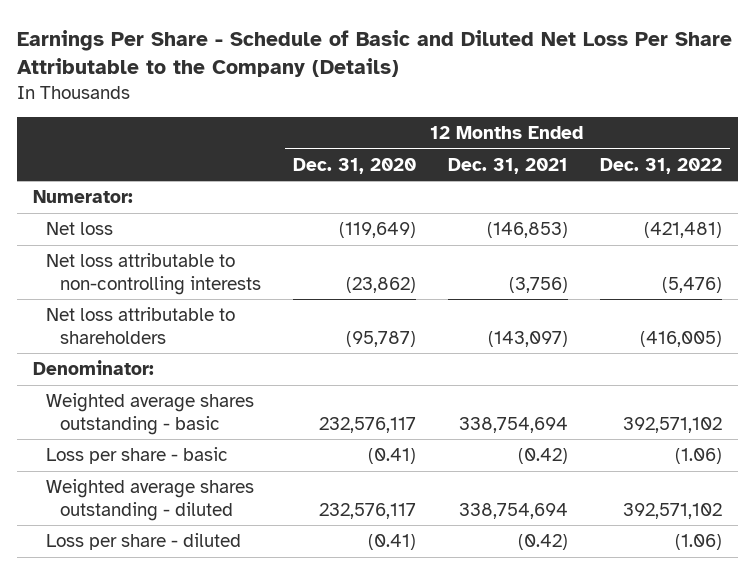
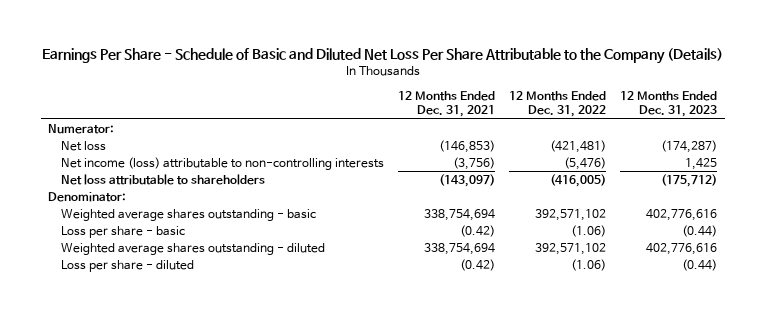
[292,157,416,174] Dec. 31, 2020 -> none
none -> [620,90,718,118] 12 Months Ended Dec. 31, 2023
[46,253,261,295] Net loss attributable to non-controlling interests -> [61,156,385,170] Net income (loss) attributable to non-controlling interests

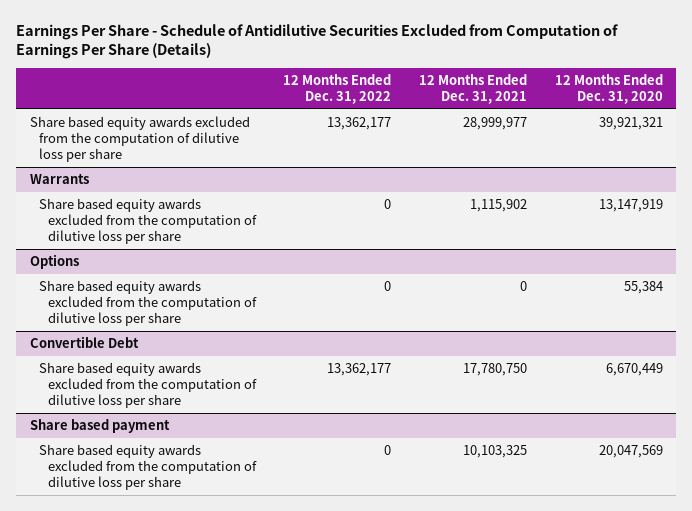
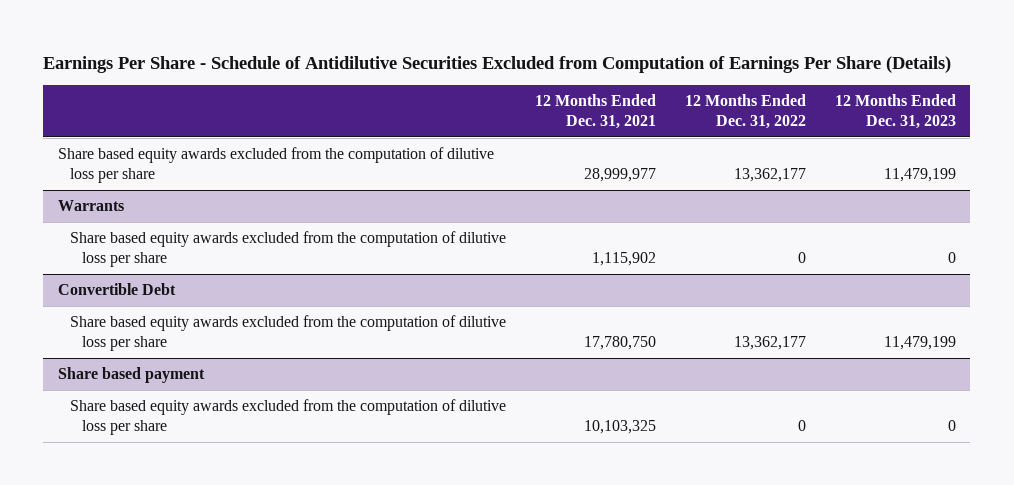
[554,74,663,105] 12 Months Ended Dec. 31, 2020 -> none
none -> [834,94,956,130] 12 Months Ended Dec. 31, 2023
[29,254,79,270] Options -> none
[38,280,257,326] Share based equity awards excluded from the computation of dilutive loss per share -> none

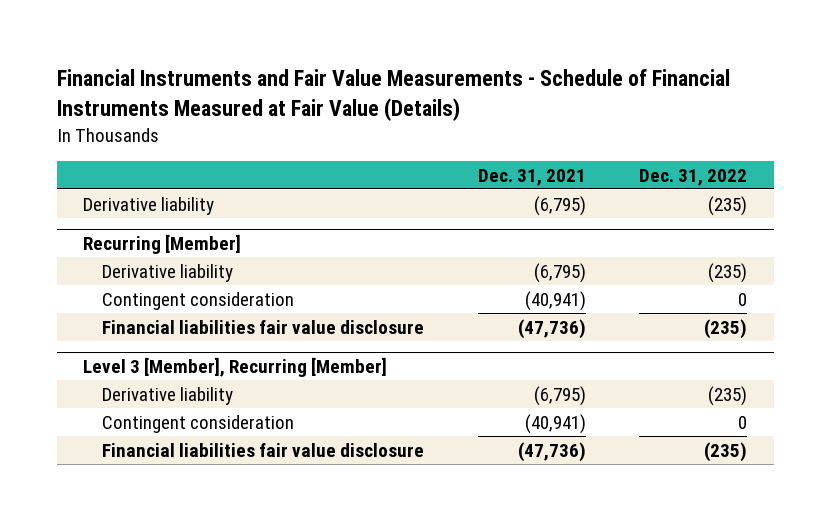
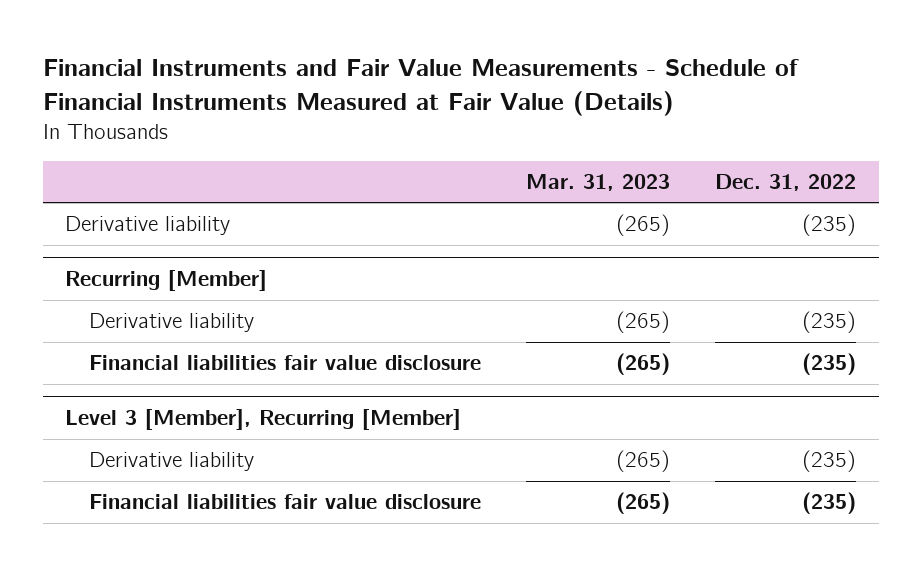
[477,168,586,186] Dec. 31, 2021 -> none
none -> [526,173,671,191] Mar. 31, 2023
[101,291,294,310] Contingent consideration -> none
[101,414,294,433] Contingent consideration -> none

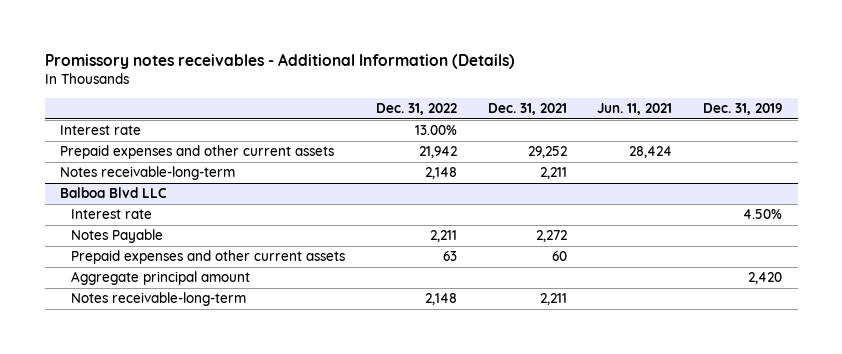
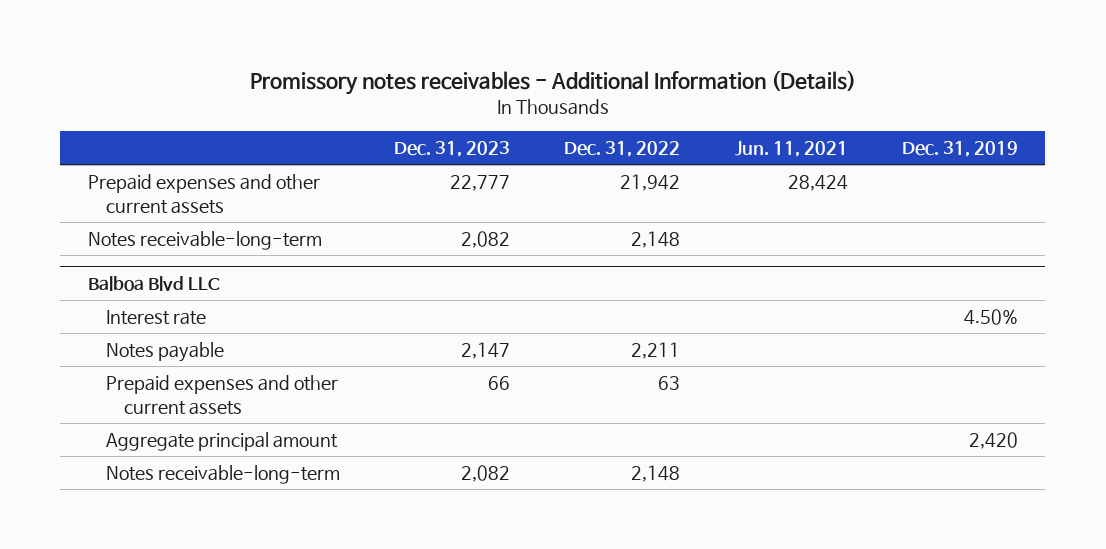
[487,103,567,116] Dec. 31, 2021 -> none
none -> [394,141,511,158] Dec. 31, 2023
[60,125,142,136] Interest rate -> none
[70,229,163,244] Notes Payable -> [105,342,224,363] Notes payable

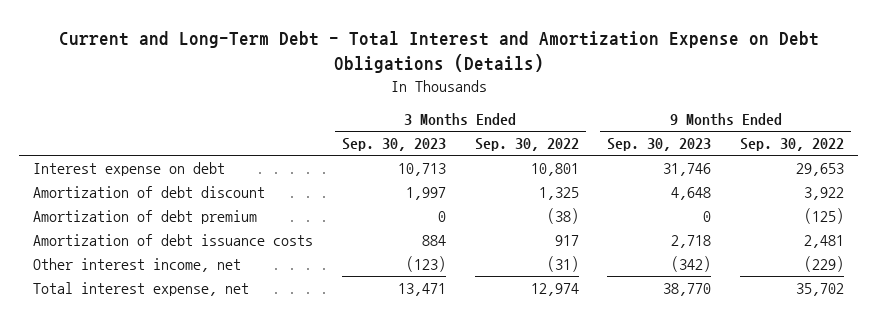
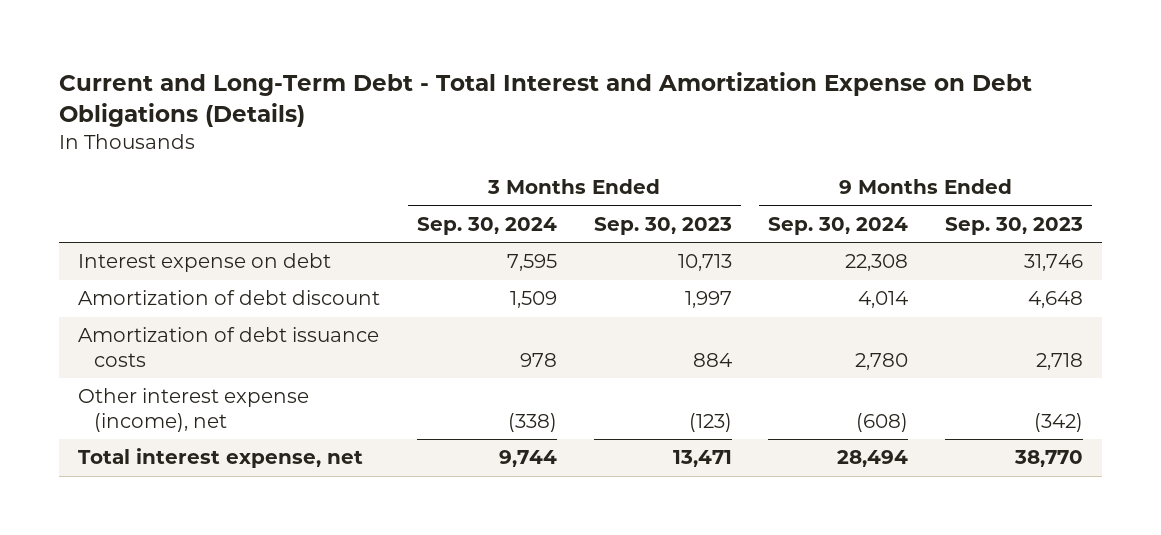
[474,138,579,152] Sep. 30, 2022 -> none
[739,138,844,152] Sep. 30, 2022 -> none
none -> [416,216,557,235] Sep. 30, 2024
none -> [768,216,909,235] Sep. 30, 2024
[33,210,258,225] Amortization of debt premium -> none
[33,258,242,273] Other interest income, net -> [77,388,309,433] Other interest expense (income), net

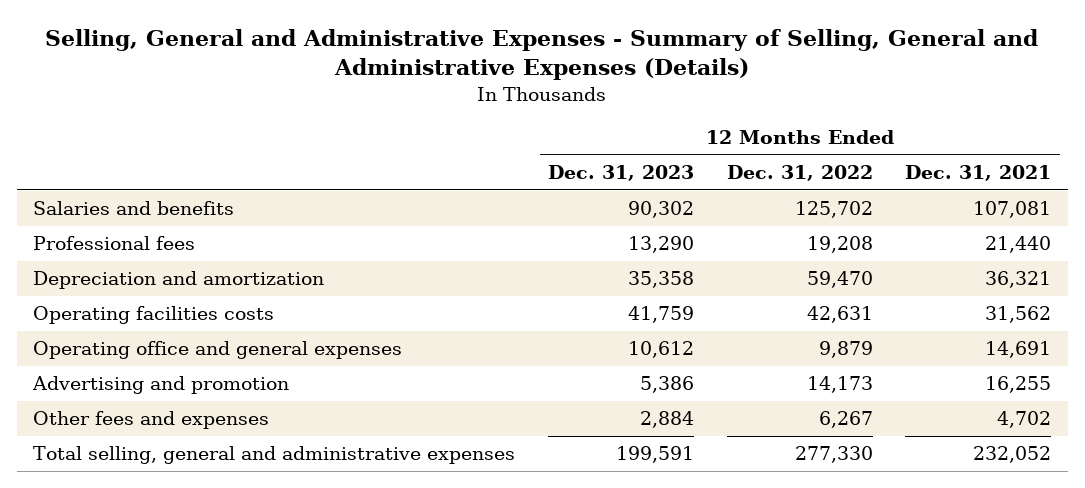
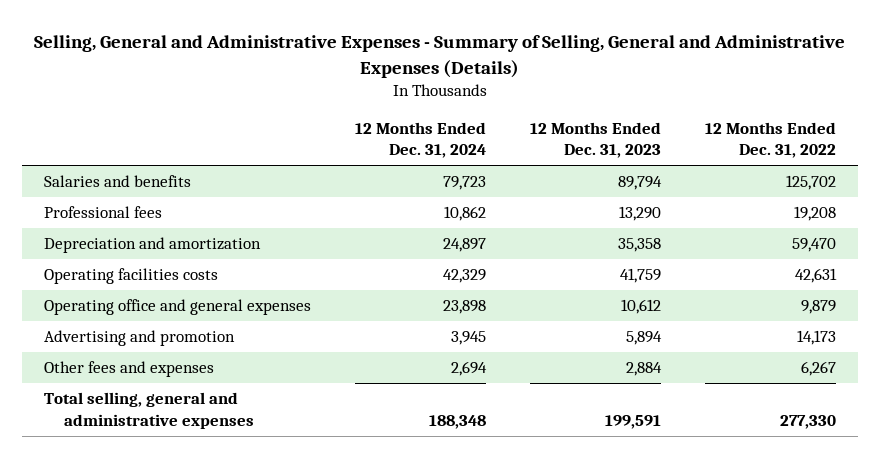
[905,165,1052,182] Dec. 31, 2021 -> none
none -> [355,121,487,159] 12 Months Ended Dec. 31, 2024
[628,201,695,219] 90,302 -> [618,176,663,191] 89,794
[640,376,695,394] 5,386 -> [626,331,663,346] 5,894

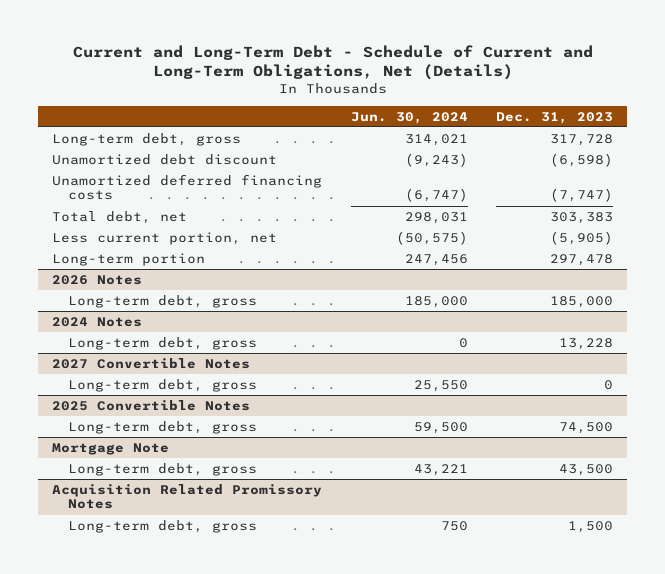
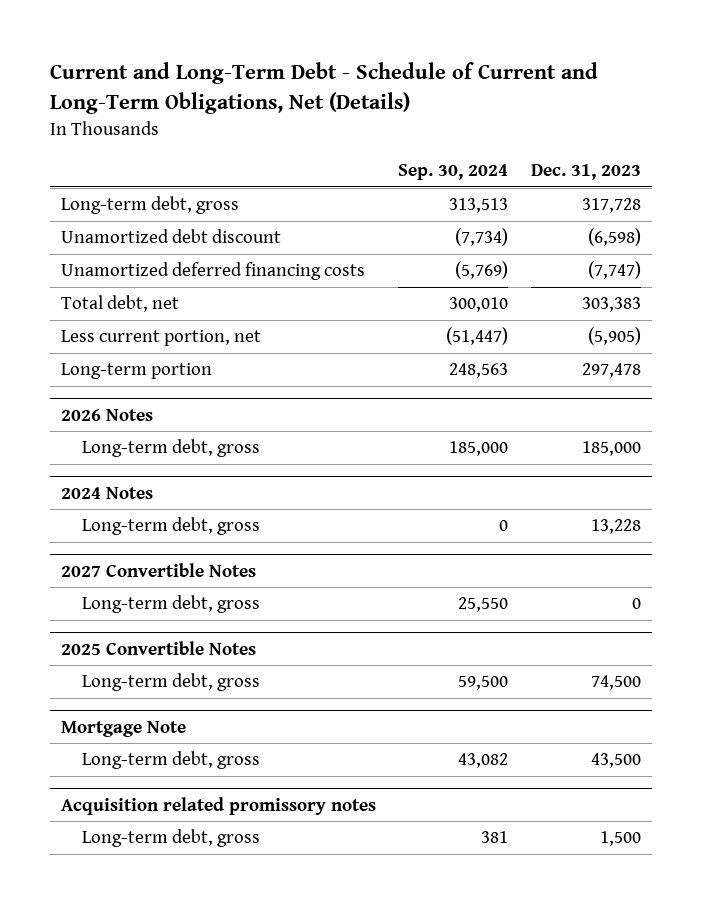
[350,111,468,124] Jun. 30, 2024 -> none
none -> [398,164,509,181] Sep. 30, 2024
[52,483,323,510] Acquisition Related Promissory Notes -> [60,796,376,815] Acquisition related promissory notes

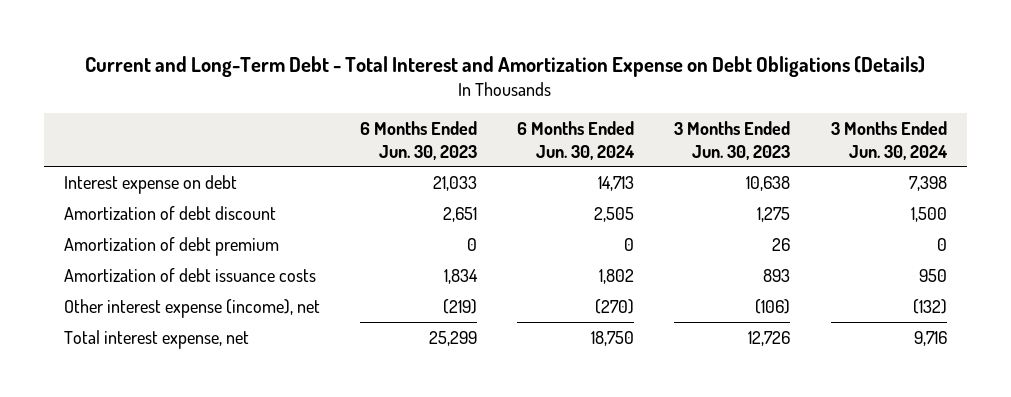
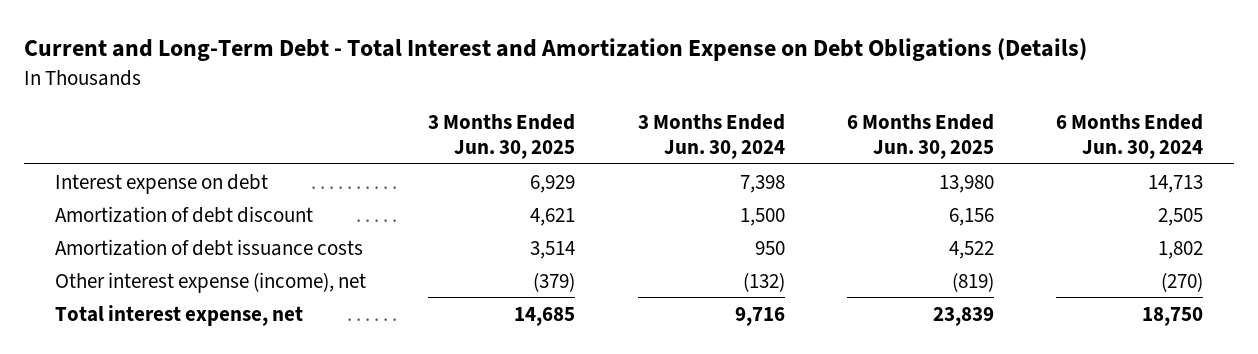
[360,121,478,160] 6 Months Ended Jun. 30, 2023 -> none
[674,121,791,160] 3 Months Ended Jun. 30, 2023 -> none
none -> [428,114,576,160] 3 Months Ended Jun. 30, 2025
none -> [846,114,994,160] 6 Months Ended Jun. 30, 2025
[64,236,280,256] Amortization of debt premium -> none

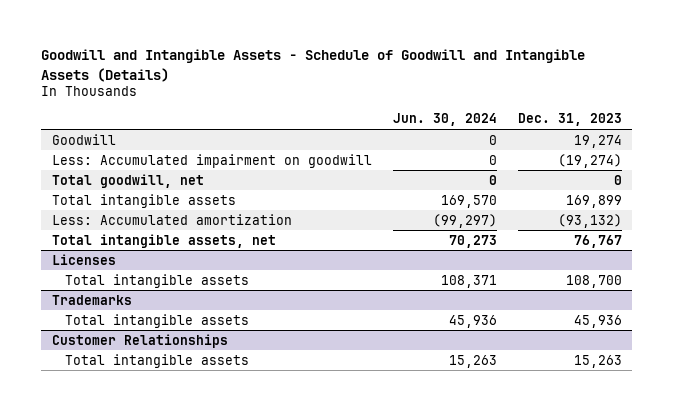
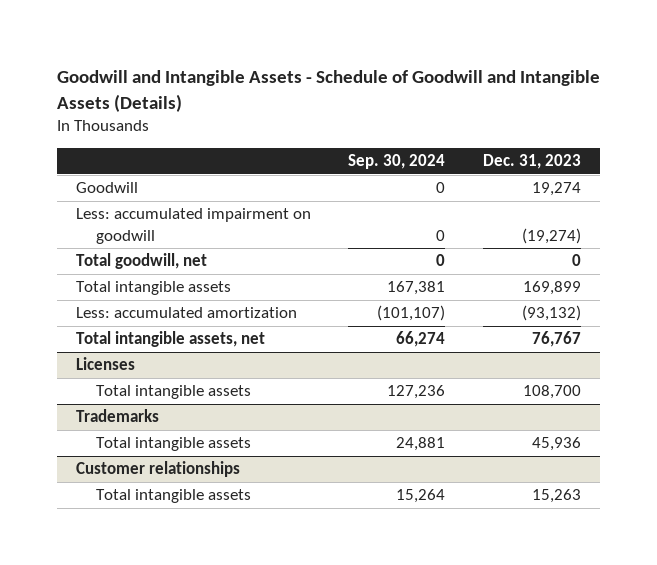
[392,113,497,127] Jun. 30, 2024 -> none
none -> [348,154,446,170] Sep. 30, 2024
[51,153,372,168] Less: Accumulated impairment on goodwill -> [75,208,311,244] Less: accumulated impairment on goodwill
[51,213,292,225] Less: Accumulated amortization -> [75,307,297,319] Less: accumulated amortization
[51,333,228,348] Customer Relationships -> [75,461,240,478] Customer relationships

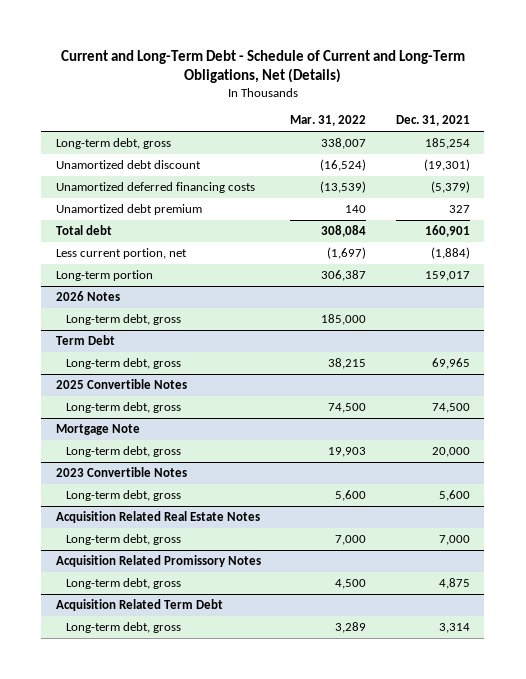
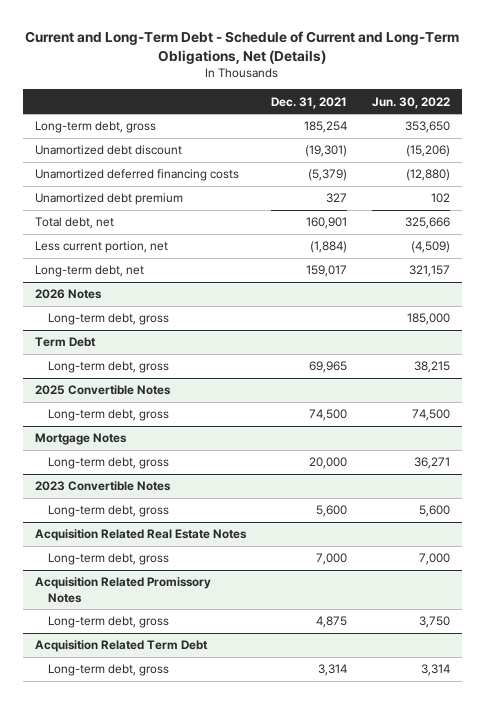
[290,115,367,127] Mar. 31, 2022 -> none
none -> [371,96,450,109] Jun. 30, 2022
[56,225,113,236] Total debt -> [35,217,115,230] Total debt, net
[56,270,154,282] Long-term portion -> [35,265,145,278] Long-term debt, net
[56,424,141,436] Mortgage Note -> none
none -> [35,433,128,446] Mortgage Notes

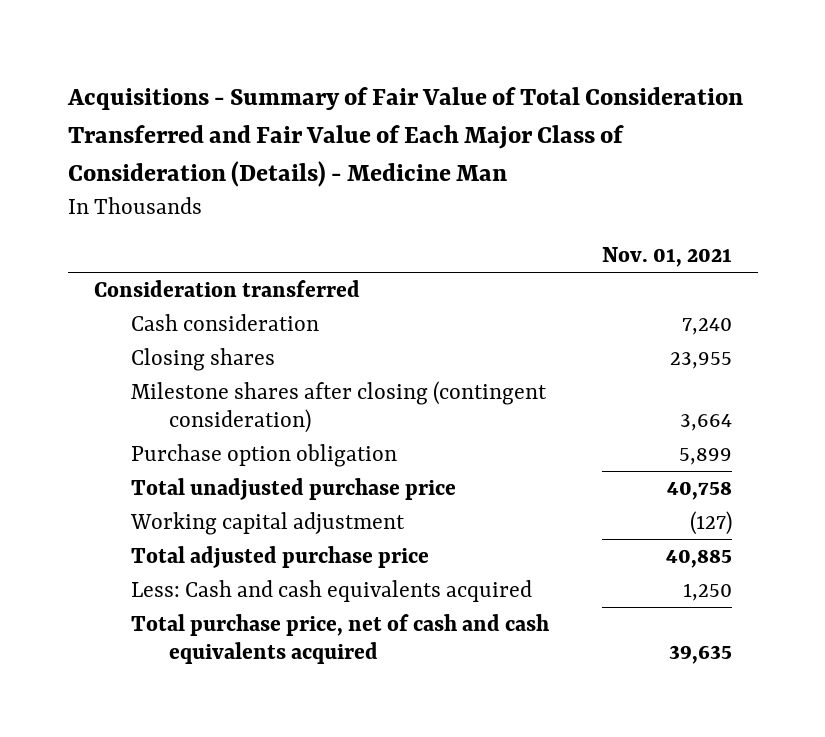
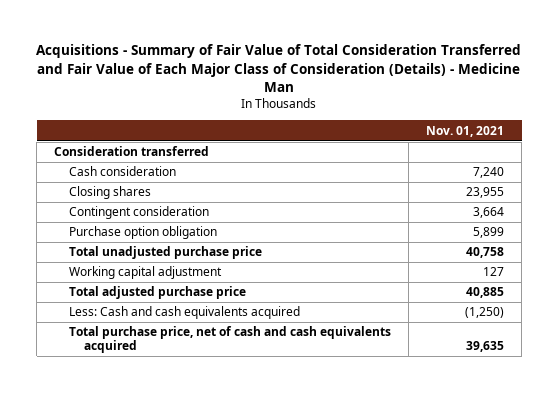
[131,381,548,434] Milestone shares after closing (contingent consideration) -> [69,206,210,220] Contingent consideration
[689,511,732,536] (127) -> [483,267,505,277] 127
[682,583,732,602] 1,250 -> [465,307,505,319] (1,250)

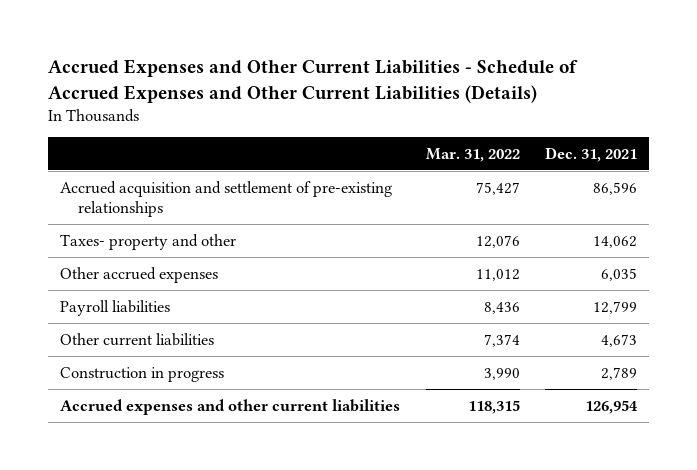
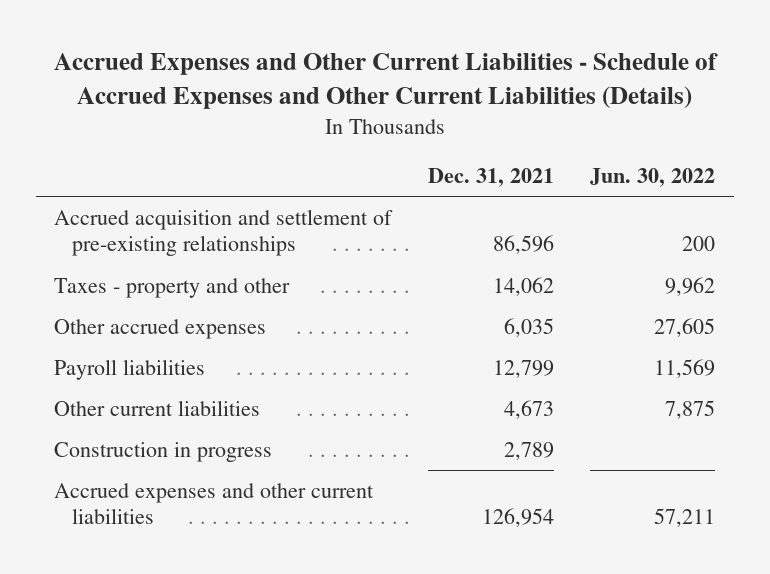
[425,147,520,162] Mar. 31, 2022 -> none
none -> [590,168,716,188] Jun. 30, 2022
[60,233,237,250] Taxes- property and other -> [54,277,291,298] Taxes - property and other

